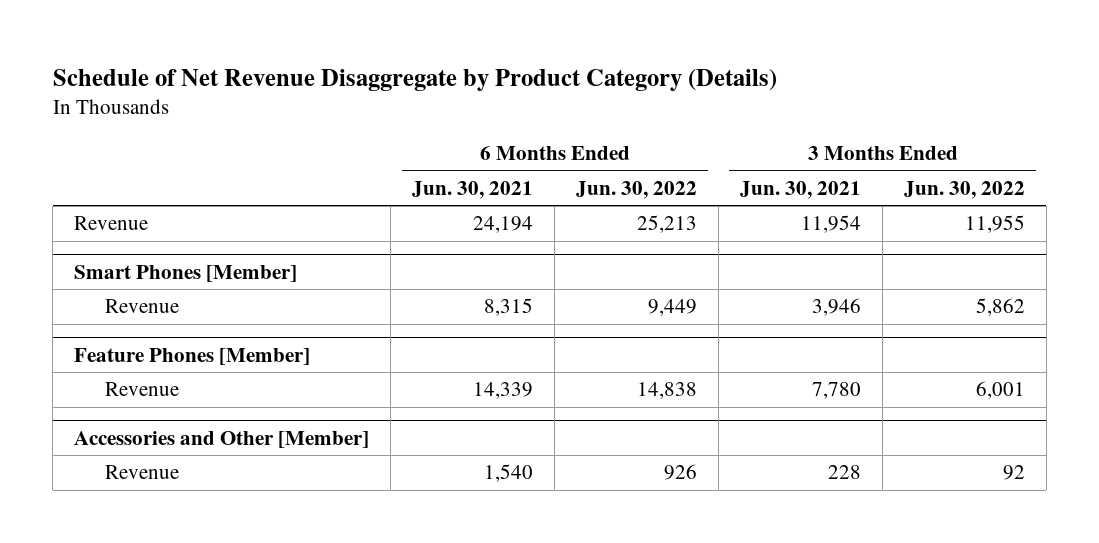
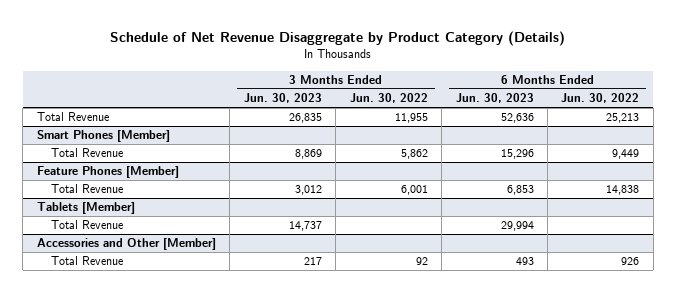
[412,180,534,199] Jun. 30, 2021 -> none
[740,180,862,199] Jun. 30, 2021 -> none
none -> [243,93,322,104] Jun. 30, 2023
none -> [455,93,534,104] Jun. 30, 2023
[74,216,149,231] Revenue -> [36,112,109,122] Total Revenue
[104,299,179,314] Revenue -> [50,148,123,158] Total Revenue
[104,382,179,397] Revenue -> [50,184,123,194] Total Revenue
none -> [36,202,135,215] Tablets [Member]
none -> [50,220,123,230] Total Revenue
[104,465,179,480] Revenue -> [50,256,123,266] Total Revenue

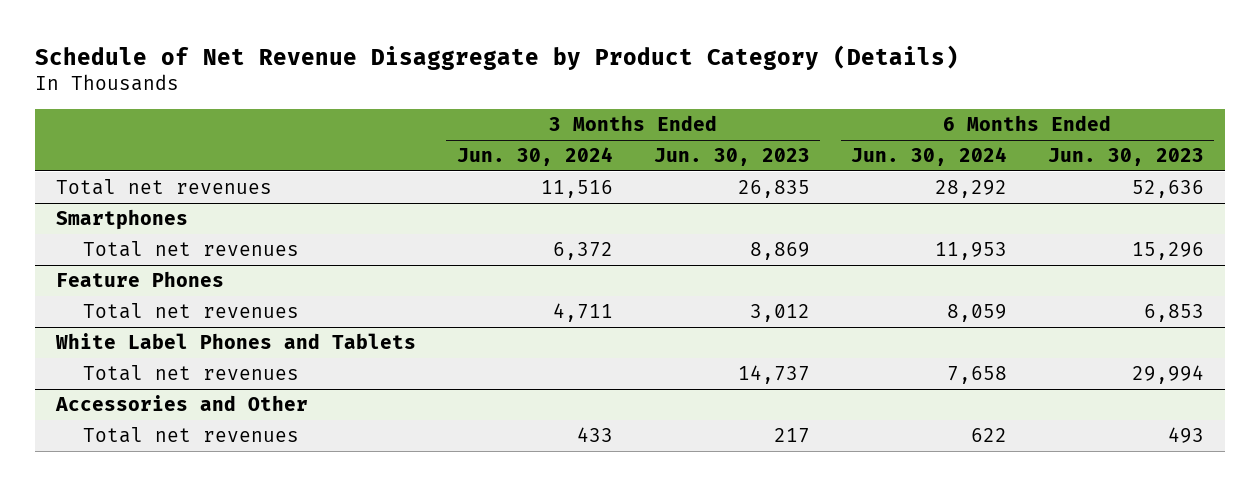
[349,93,428,104] Jun. 30, 2022 -> none
[561,93,640,104] Jun. 30, 2022 -> none
none -> [456,147,613,167] Jun. 30, 2024
none -> [850,147,1007,167] Jun. 30, 2024
[36,202,135,215] Tablets [Member] -> none
[36,112,109,122] Total Revenue -> [55,179,272,196] Total net revenues
[36,130,170,143] Smart Phones [Member] -> [55,209,188,231] Smartphones
[50,148,123,158] Total Revenue -> [83,241,300,258] Total net revenues
[36,166,179,179] Feature Phones [Member] -> [55,271,224,288] Feature Phones
[50,184,123,194] Total Revenue -> [83,303,300,320] Total net revenues
none -> [54,333,416,350] White Label Phones and Tablets
[50,220,123,230] Total Revenue -> [83,365,300,382] Total net revenues
[36,238,216,251] Accessories and Other [Member] -> [54,395,308,412] Accessories and Other
[50,256,123,266] Total Revenue -> [83,427,300,444] Total net revenues

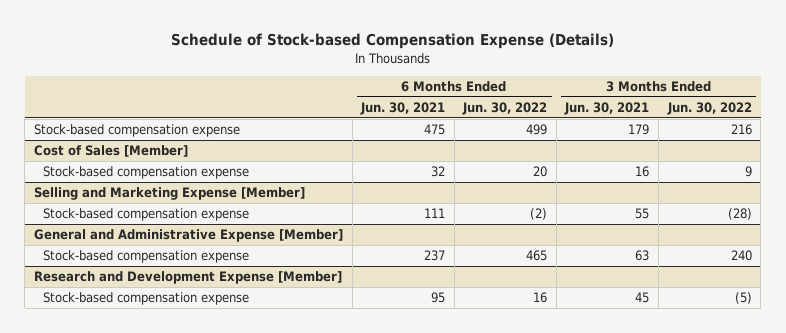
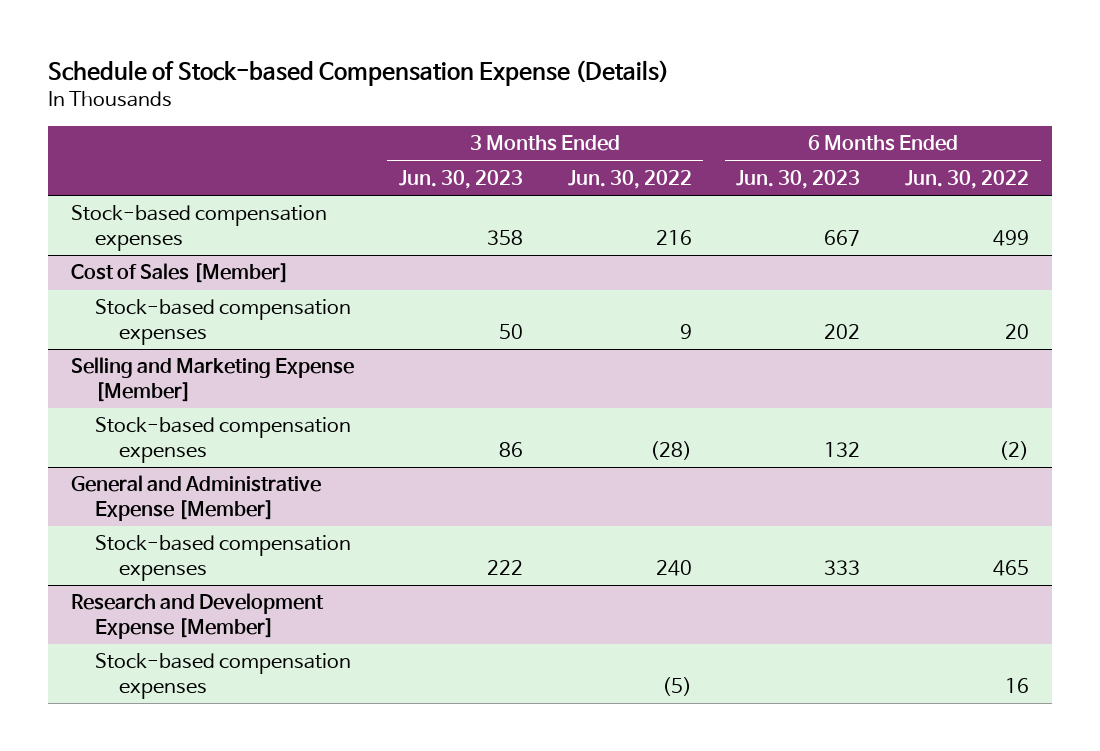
[360,101,446,115] Jun. 30, 2021 -> none
[564,101,650,115] Jun. 30, 2021 -> none
none -> [398,169,523,189] Jun. 30, 2023
none -> [736,169,861,189] Jun. 30, 2023
[33,124,240,138] Stock-based compensation expense -> [70,205,327,251] Stock-based compensation expenses
[43,166,250,180] Stock-based compensation expense -> [94,299,351,345] Stock-based compensation expenses
[43,208,250,222] Stock-based compensation expense -> [94,417,351,463] Stock-based compensation expenses
[43,250,250,264] Stock-based compensation expense -> [94,535,351,581] Stock-based compensation expenses
[43,292,250,306] Stock-based compensation expense -> [94,653,351,699] Stock-based compensation expenses

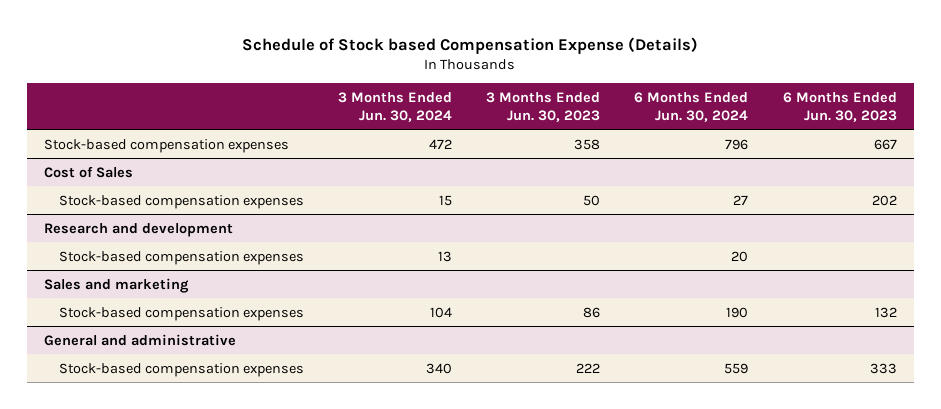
[48,60,670,87] Schedule of Stock-based Compensation Expense (Details) -> [242,36,699,54] Schedule of Stock based Compensation Expense (Details)
[567,169,692,189] Jun. 30, 2022 -> none
[905,169,1030,189] Jun. 30, 2022 -> none
none -> [337,91,452,122] 3 Months Ended Jun. 30, 2024
none -> [634,91,749,122] 6 Months Ended Jun. 30, 2024
[70,263,289,284] Cost of Sales [Member] -> [44,165,134,178] Cost of Sales
none -> [44,222,234,237] Research and development
none -> [58,250,304,265] Stock-based compensation expenses
[70,357,354,402] Selling and Marketing Expense [Member] -> [44,277,190,293] Sales and marketing
[70,475,321,521] General and Administrative Expense [Member] -> [44,333,237,346] General and administrative
[70,593,324,639] Research and Development Expense [Member] -> none
[94,653,351,699] Stock-based compensation expenses -> none

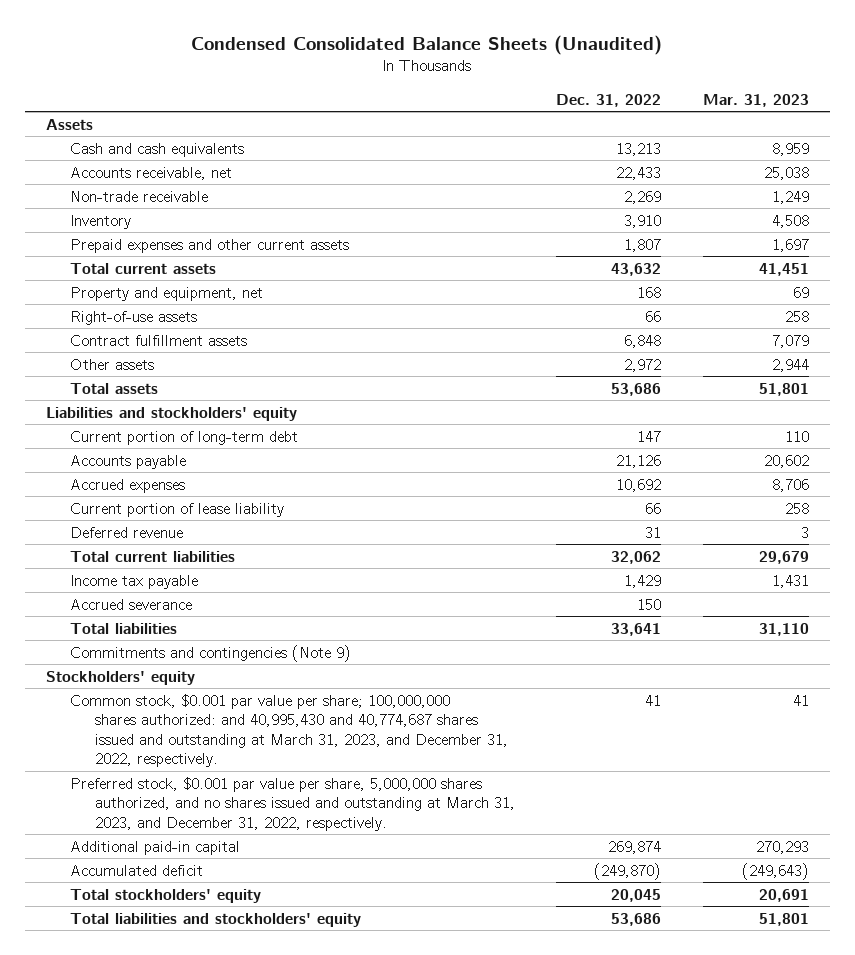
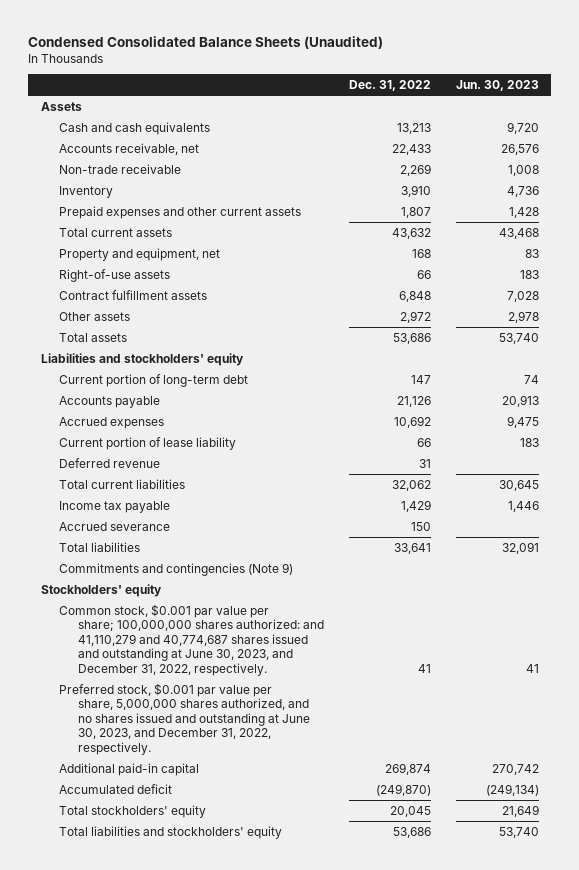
[703,93,810,107] Mar. 31, 2023 -> none
none -> [455,80,539,92] Jun. 30, 2023
[70,693,508,768] Common stock, $0.001 par value per share; 100,000,000 shares authorized: and 40,995,430 and 40,774,687 shares issued and outstanding at March 31, 2023, and December 31, 2022, respectively. -> [59,603,324,676] Common stock, $0.001 par value per share; 100,000,000 shares authorized: and 41,110,279 and 40,774,687 shares issued and outstanding at June 30, 2023, and December 31, 2022, respectively.
[70,776,515,831] Preferred stock, $0.001 par value per share, 5,000,000 shares authorized, and no shares issued and outstanding at March 31, 2023, and December 31, 2022, respectively. -> [59,682,310,755] Preferred stock, $0.001 par value per share, 5,000,000 shares authorized, and no shares issued and outstanding at June 30, 2023, and December 31, 2022, respectively.

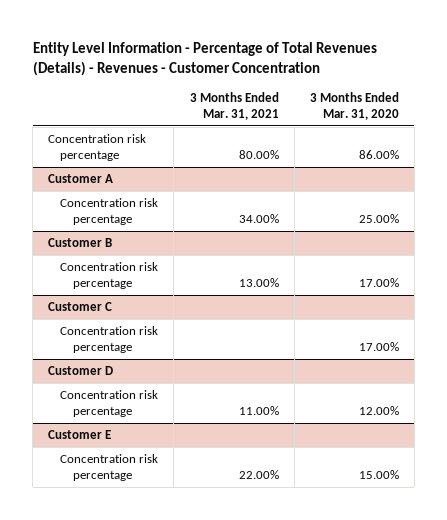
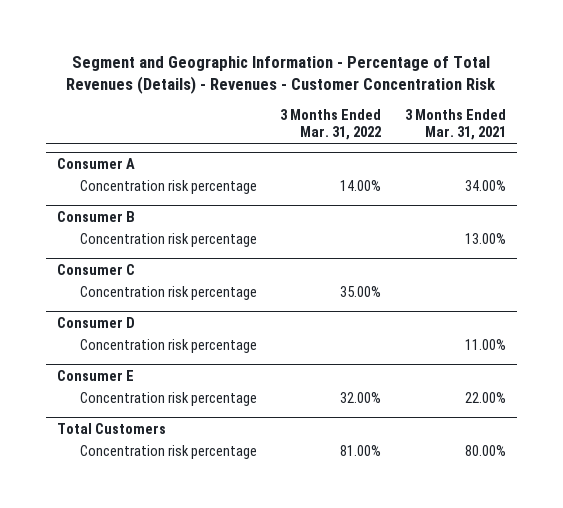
[32,41,377,77] Entity Level Information - Percentage of Total Revenues (Details) - Revenues - Customer Concentration -> [66,55,497,94] Segment and Geographic Information - Percentage of Total Revenues (Details) - Revenues - Customer Concentration Risk
[309,92,399,121] 3 Months Ended Mar. 31, 2020 -> none
none -> [280,109,382,141] 3 Months Ended Mar. 31, 2022
[48,134,147,162] Concentration risk percentage -> none
[48,174,114,184] Customer A -> [57,157,136,169] Consumer A
[48,238,113,248] Customer B -> [57,210,136,222] Consumer B
[48,302,113,312] Customer C -> [57,263,136,275] Consumer C
[48,366,114,376] Customer D -> [57,316,136,328] Consumer D
[48,430,112,440] Customer E -> [57,369,135,381] Consumer E
none -> [57,422,167,434] Total Customers
none -> [79,445,257,460] Concentration risk percentage

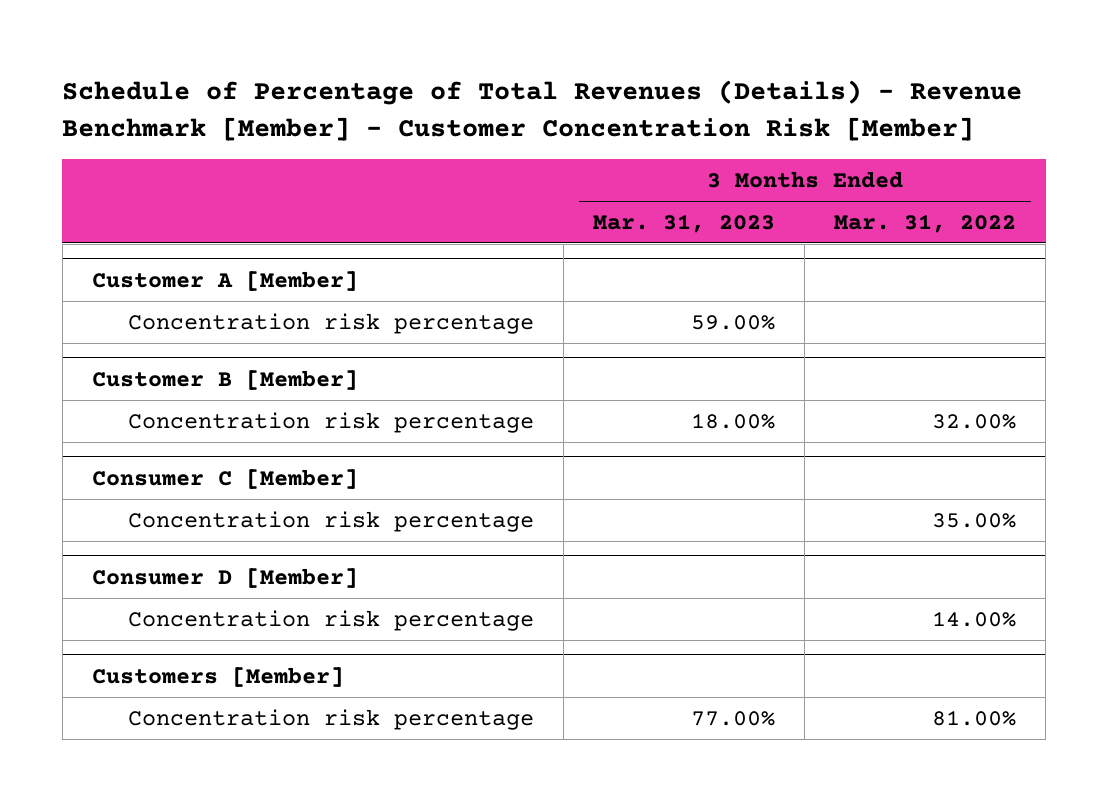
[66,55,497,94] Segment and Geographic Information - Percentage of Total Revenues (Details) - Revenues - Customer Concentration Risk -> [62,80,1023,141] Schedule of Percentage of Total Revenues (Details) - Revenue Benchmark [Member] - Customer Concentration Risk [Member]
[404,109,506,141] 3 Months Ended Mar. 31, 2021 -> none
none -> [593,213,776,233] Mar. 31, 2023
[79,180,257,195] Concentration risk percentage -> none
[57,210,136,222] Consumer B -> none
[79,233,257,248] Concentration risk percentage -> none
[57,263,136,275] Consumer C -> none
[79,286,257,301] Concentration risk percentage -> none
[57,316,136,328] Consumer D -> none
[57,157,136,169] Consumer A -> [91,270,358,291] Customer A [Member]
[57,369,135,381] Consumer E -> [91,369,358,390] Customer B [Member]
[57,422,167,434] Total Customers -> [91,468,358,489] Consumer C [Member]
none -> [128,510,535,532] Concentration risk percentage
none -> [91,567,358,588] Consumer D [Member]
none -> [128,609,535,631] Concentration risk percentage
none -> [91,666,344,687] Customers [Member]

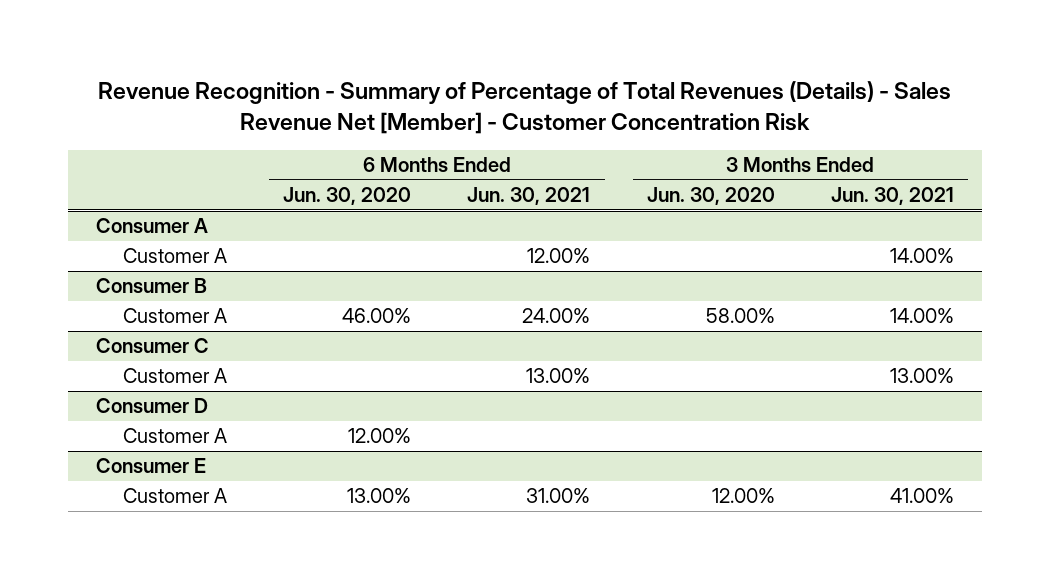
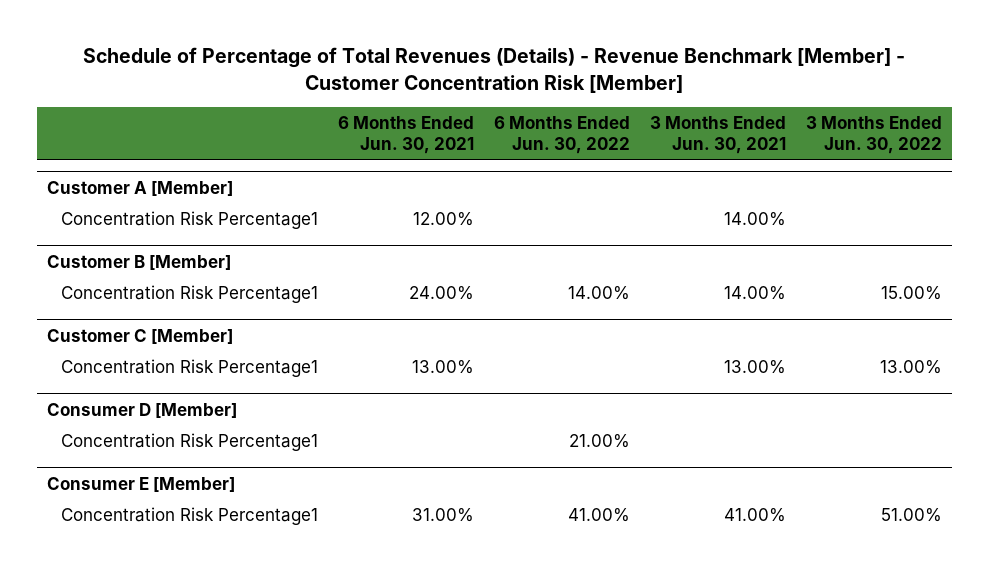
[98,81,952,134] Revenue Recognition - Summary of Percentage of Total Revenues (Details) - Sales Revenue Net [Member] - Customer Concentration Risk -> [83,47,906,93] Schedule of Percentage of Total Revenues (Details) - Revenue Benchmark [Member] - Customer Concentration Risk [Member]
[283,187,412,206] Jun. 30, 2020 -> none
[646,187,775,206] Jun. 30, 2020 -> none
none -> [493,116,630,155] 6 Months Ended Jun. 30, 2022
none -> [805,116,942,155] 3 Months Ended Jun. 30, 2022
[96,218,209,234] Consumer A -> [46,180,233,196] Customer A [Member]
[122,248,227,264] Customer A -> [61,211,319,230] Concentration Risk Percentage1
[96,278,208,294] Consumer B -> [46,254,231,270] Customer B [Member]
[122,308,227,324] Customer A -> [61,285,319,304] Concentration Risk Percentage1
[96,338,210,354] Consumer C -> [46,328,233,344] Customer C [Member]
[122,368,227,384] Customer A -> [61,359,319,378] Concentration Risk Percentage1
[96,398,209,414] Consumer D -> [46,402,237,418] Consumer D [Member]
[122,428,227,444] Customer A -> [61,433,319,452] Concentration Risk Percentage1
[96,458,207,474] Consumer E -> [46,476,235,492] Consumer E [Member]
[122,488,227,504] Customer A -> [61,507,319,526] Concentration Risk Percentage1

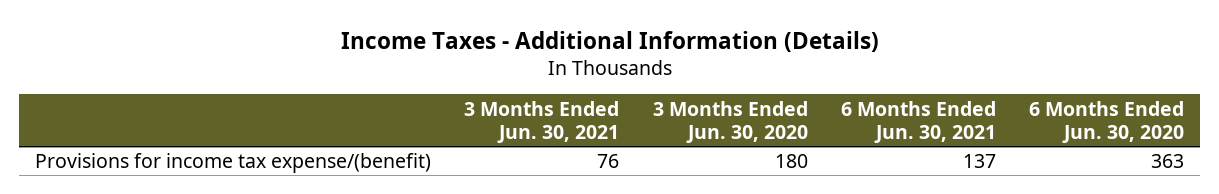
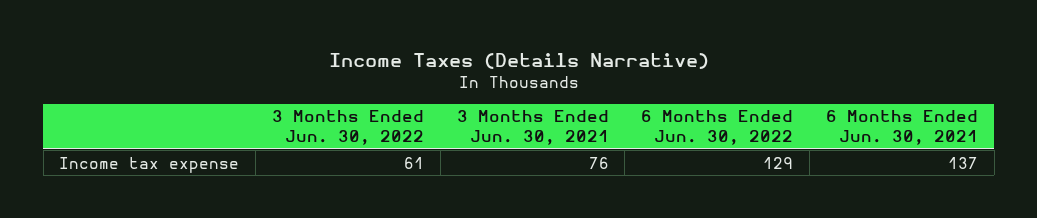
[340,30,879,52] Income Taxes - Additional Information (Details) -> [328,53,709,70] Income Taxes (Details Narrative)
[652,100,808,143] 3 Months Ended Jun. 30, 2020 -> none
[1028,100,1184,143] 6 Months Ended Jun. 30, 2020 -> none
none -> [271,110,424,145] 3 Months Ended Jun. 30, 2022
none -> [641,110,794,145] 6 Months Ended Jun. 30, 2022
[35,153,432,174] Provisions for income tax expense/(benefit) -> [59,156,240,173] Income tax expense

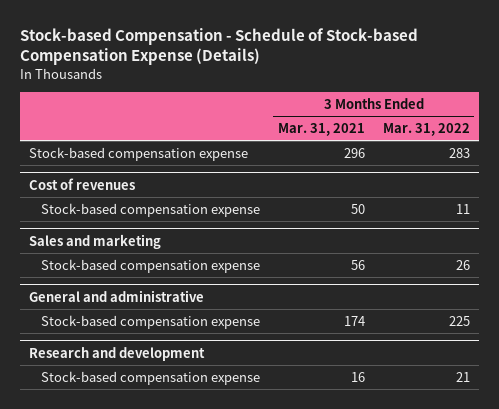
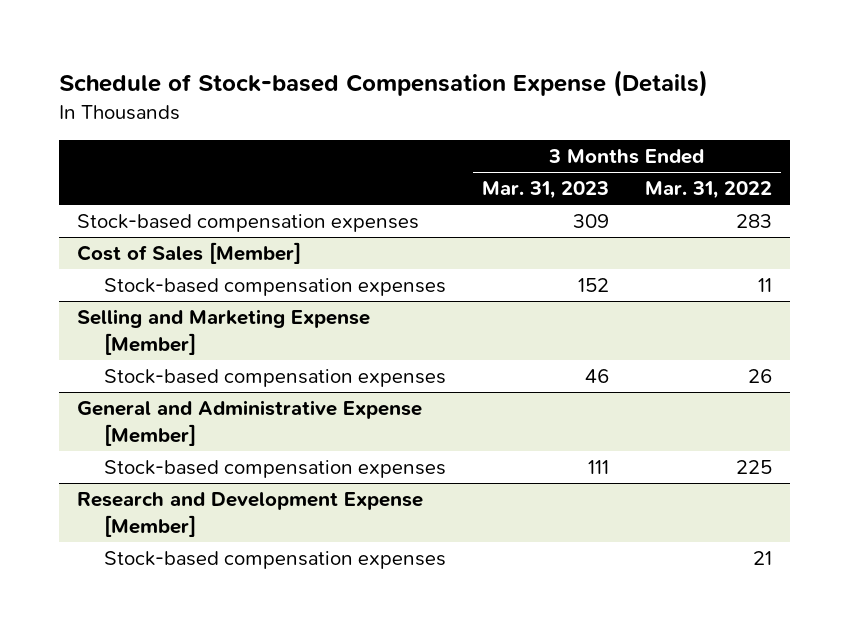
[19,27,418,66] Stock-based Compensation - Schedule of Stock-based Compensation Expense (Details) -> [59,70,709,98] Schedule of Stock-based Compensation Expense (Details)
[277,123,365,137] Mar. 31, 2021 -> none
none -> [482,181,610,200] Mar. 31, 2023
[28,146,248,161] Stock-based compensation expense -> [77,214,420,233] Stock-based compensation expenses
[28,177,135,190] Cost of revenues -> [77,242,302,265] Cost of Sales [Member]
[40,202,260,217] Stock-based compensation expense -> [104,278,447,297] Stock-based compensation expenses
[28,233,161,249] Sales and marketing -> [77,309,371,355] Selling and Marketing Expense [Member]
[40,258,260,273] Stock-based compensation expense -> [104,369,447,388] Stock-based compensation expenses
[28,289,204,302] General and administrative -> [77,400,423,446] General and Administrative Expense [Member]
[40,314,260,329] Stock-based compensation expense -> [104,460,447,479] Stock-based compensation expenses
[28,346,205,361] Research and development -> [77,492,424,537] Research and Development Expense [Member]
[40,370,260,385] Stock-based compensation expense -> [104,551,447,570] Stock-based compensation expenses

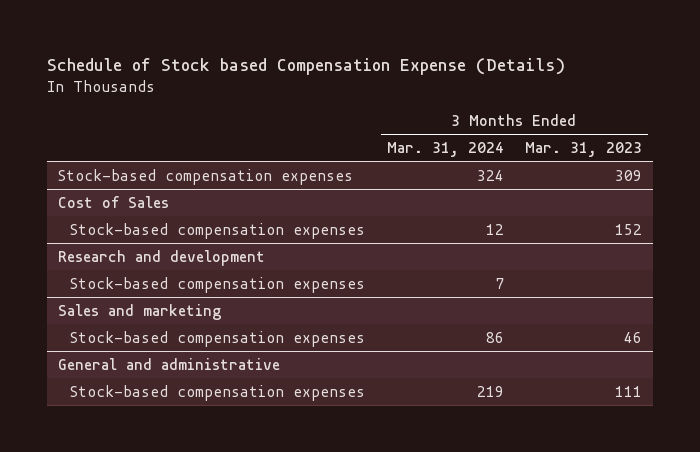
[59,70,709,98] Schedule of Stock-based Compensation Expense (Details) -> [46,57,565,75] Schedule of Stock based Compensation Expense (Details)
[644,181,772,200] Mar. 31, 2022 -> none
none -> [386,141,504,157] Mar. 31, 2024
[77,242,302,265] Cost of Sales [Member] -> [57,195,169,208] Cost of Sales
none -> [57,249,265,266] Research and development
none -> [70,276,366,293] Stock-based compensation expenses
[77,309,371,355] Selling and Marketing Expense [Member] -> [57,303,221,320] Sales and marketing
[77,400,423,446] General and Administrative Expense [Member] -> [57,357,280,370] General and administrative
[77,492,424,537] Research and Development Expense [Member] -> none
[104,551,447,570] Stock-based compensation expenses -> none

